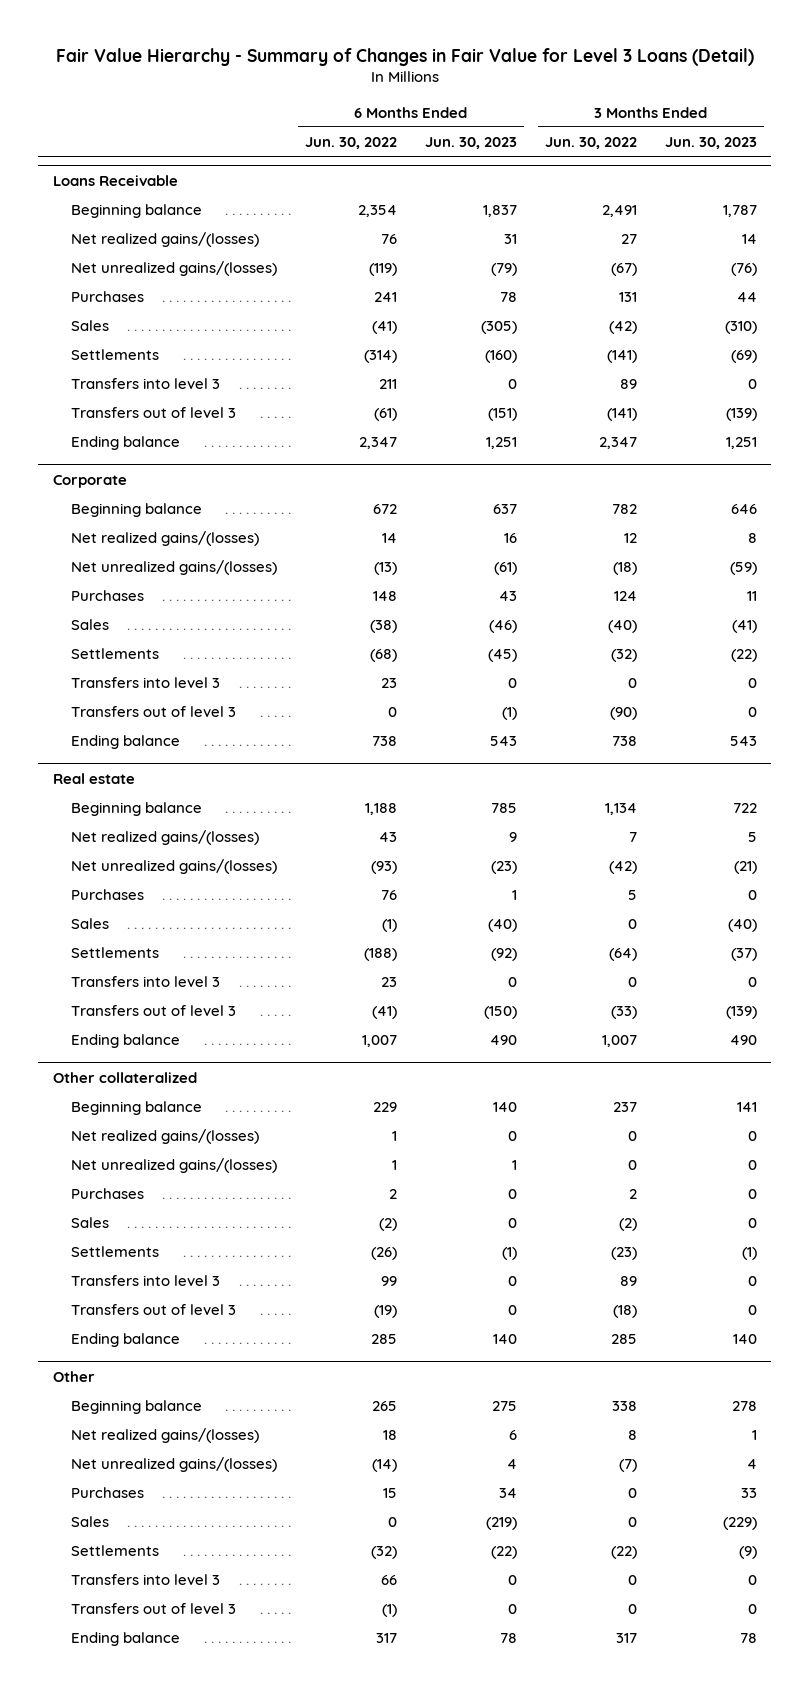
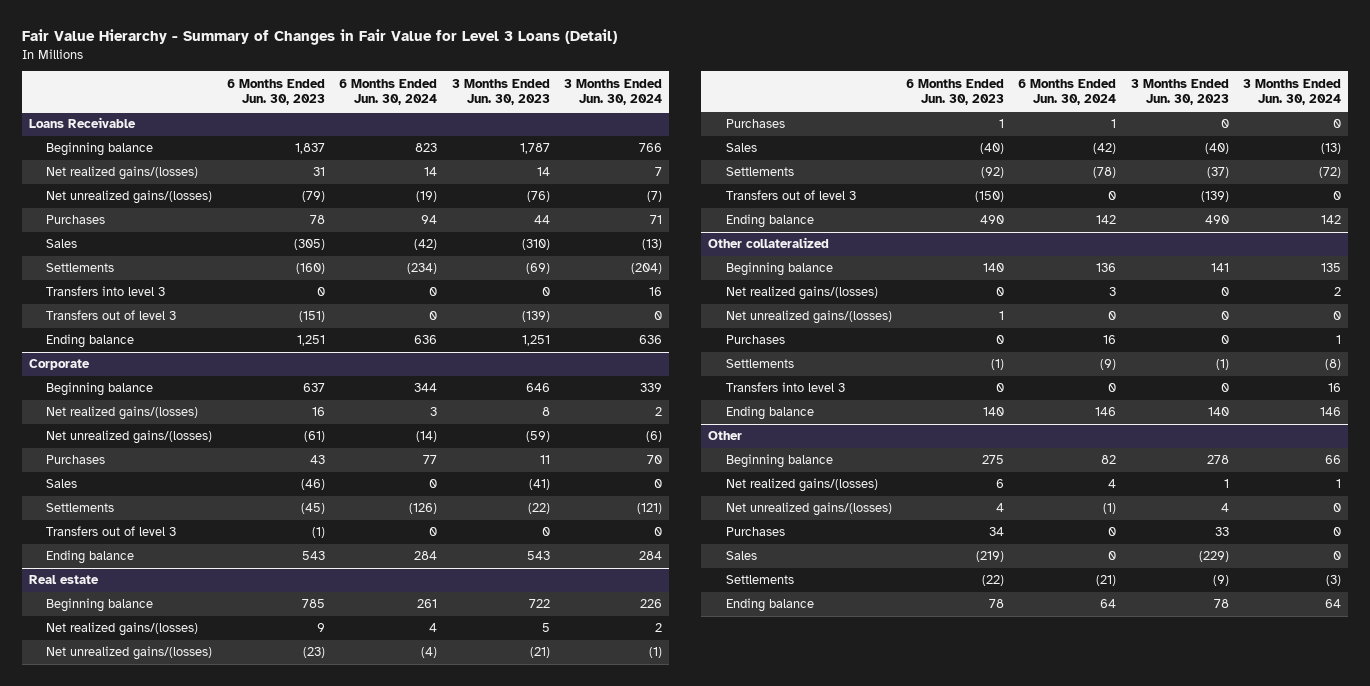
[304,136,397,149] Jun. 30, 2022 -> none
[545,136,638,149] Jun. 30, 2022 -> none
none -> [339,78,438,106] 6 Months Ended Jun. 30, 2024
none -> [563,78,662,106] 3 Months Ended Jun. 30, 2024
[70,677,220,689] Transfers into level 3 -> none
[70,976,220,988] Transfers into level 3 -> none
[70,1217,109,1229] Sales -> none
[70,1304,236,1316] Transfers out of level 3 -> none
[70,1574,220,1586] Transfers into level 3 -> none
[70,1603,236,1615] Transfers out of level 3 -> none

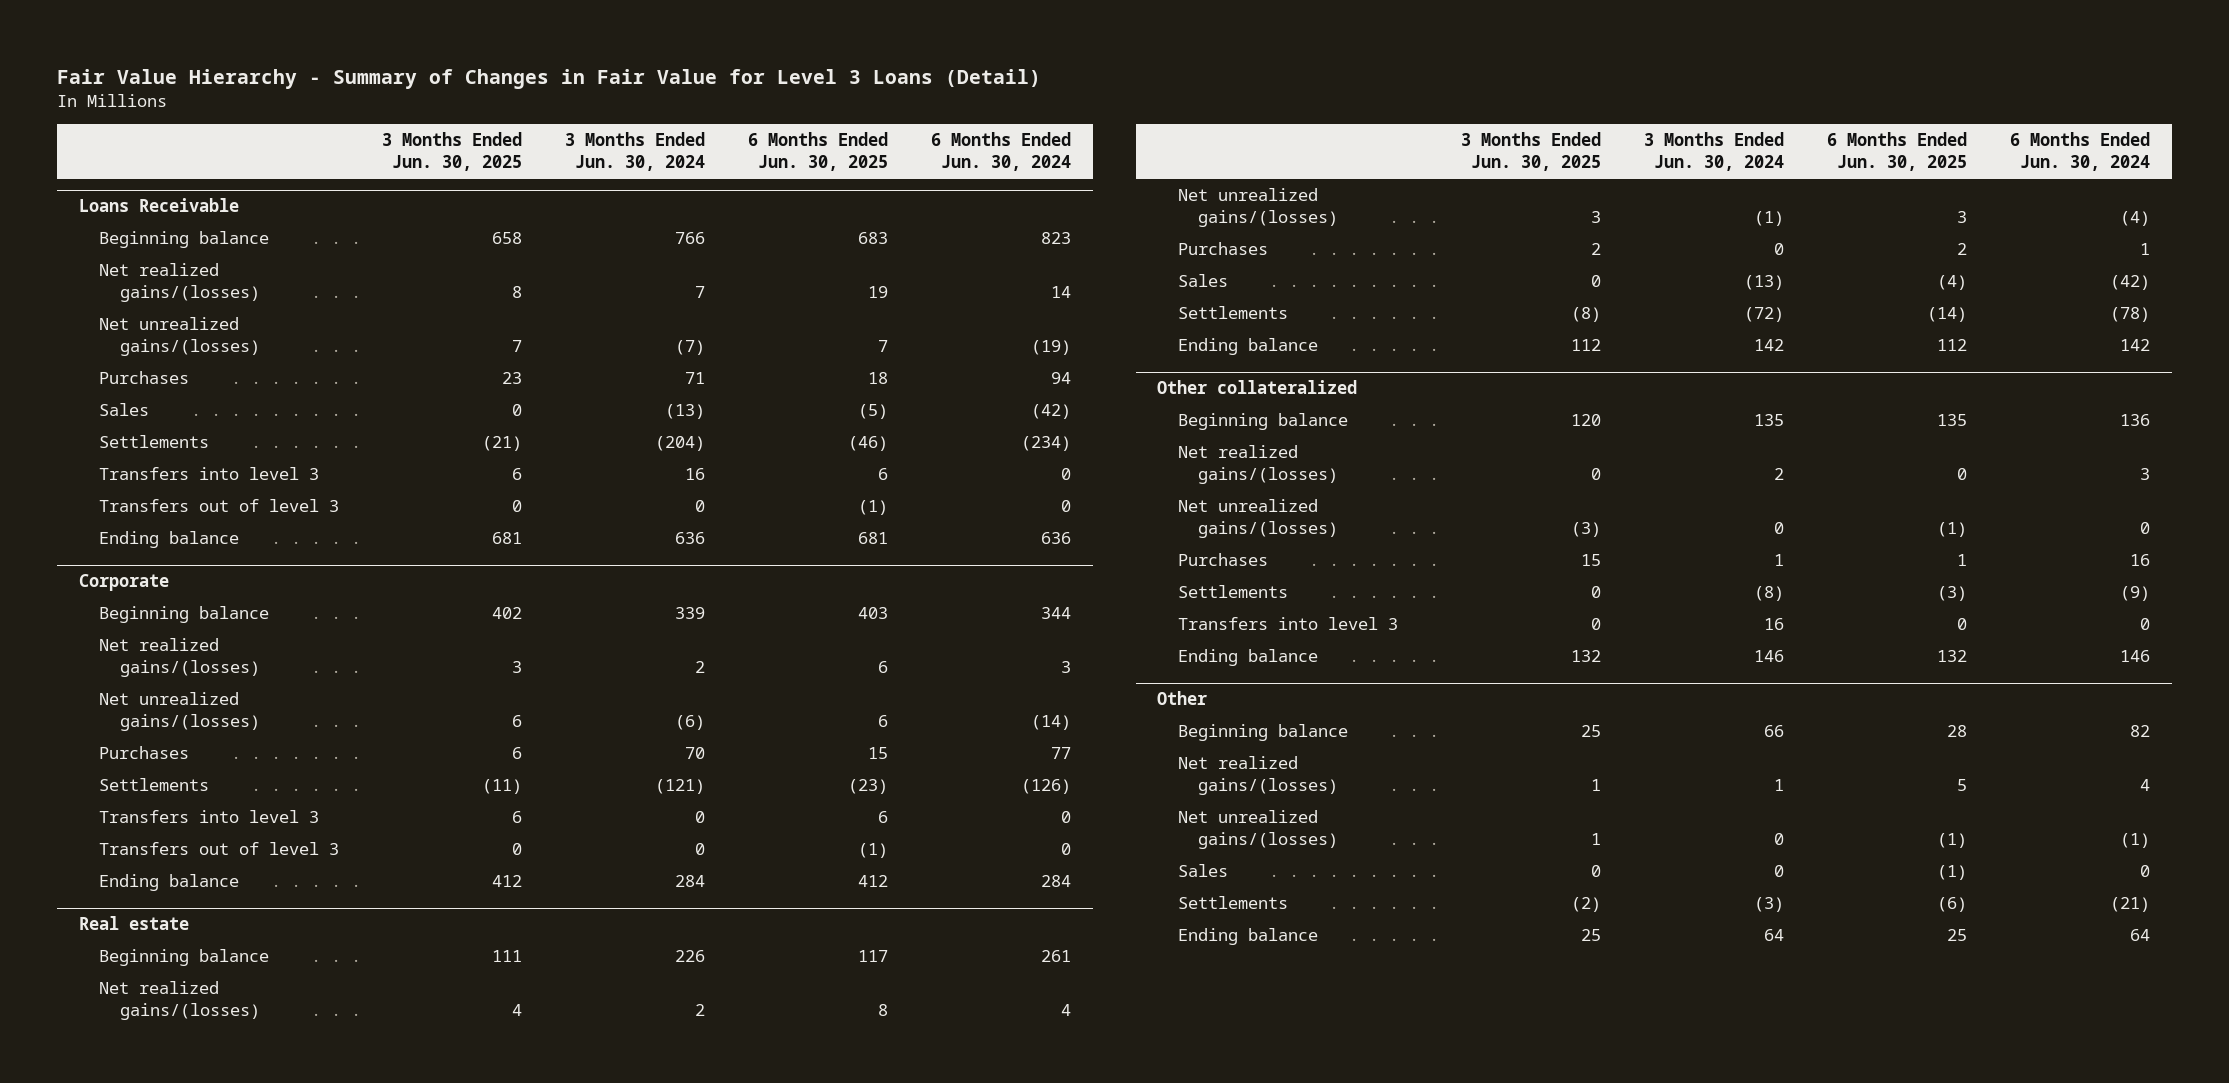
[226,78,325,106] 6 Months Ended Jun. 30, 2023 -> none
[451,78,550,106] 3 Months Ended Jun. 30, 2023 -> none
none -> [382,132,523,172] 3 Months Ended Jun. 30, 2025
none -> [748,132,889,172] 6 Months Ended Jun. 30, 2025
[46,479,78,489] Sales -> none
none -> [99,810,320,824] Transfers into level 3
[725,190,856,201] Transfers out of level 3 -> none
[725,527,785,537] Purchases -> none

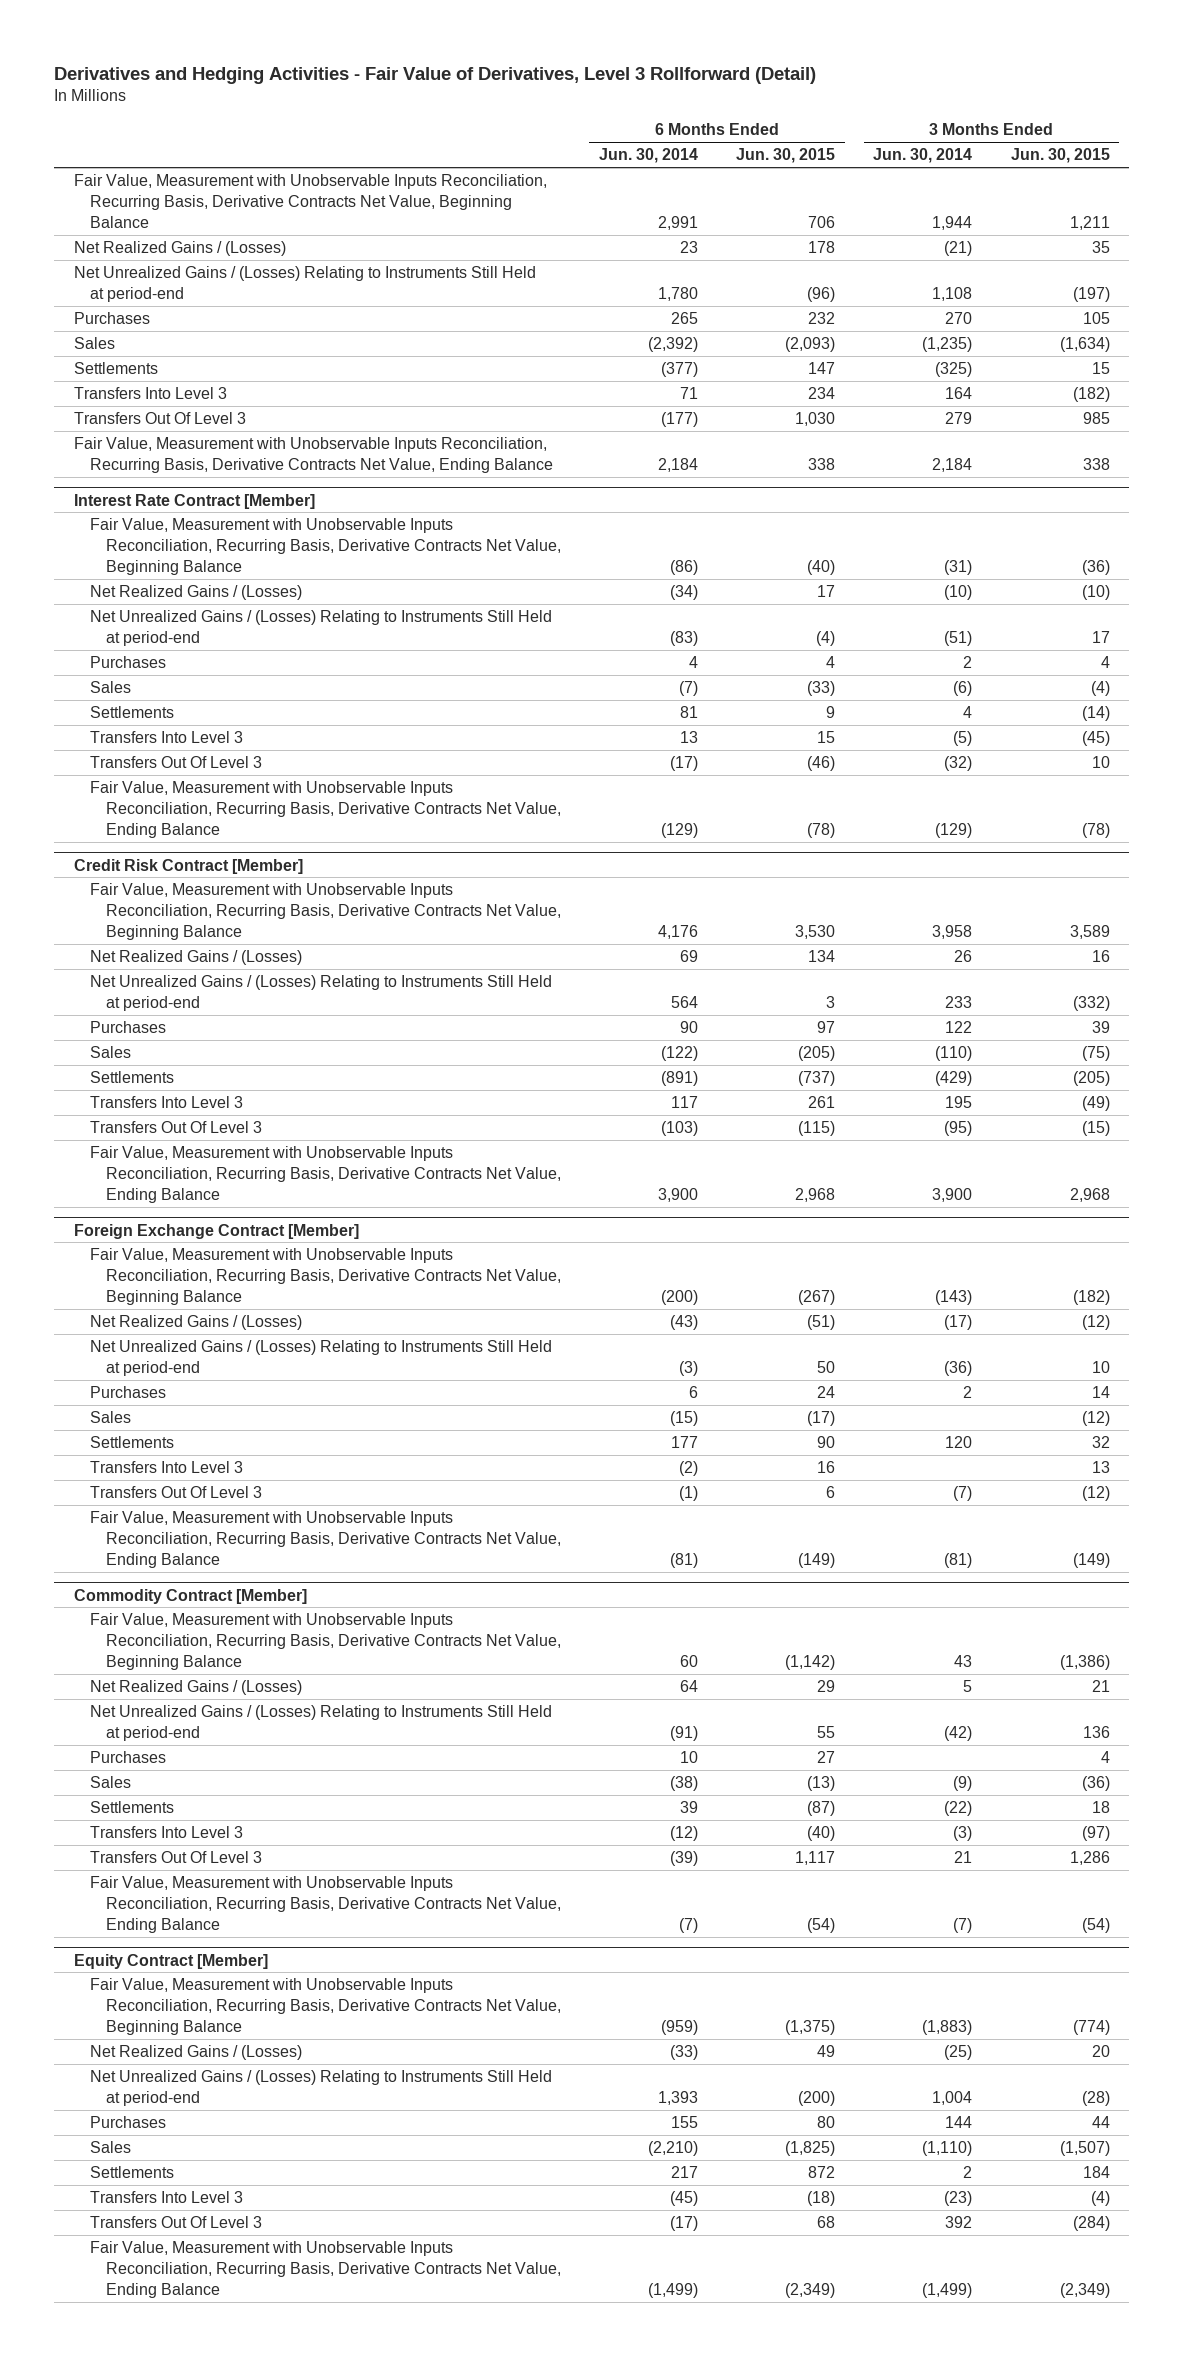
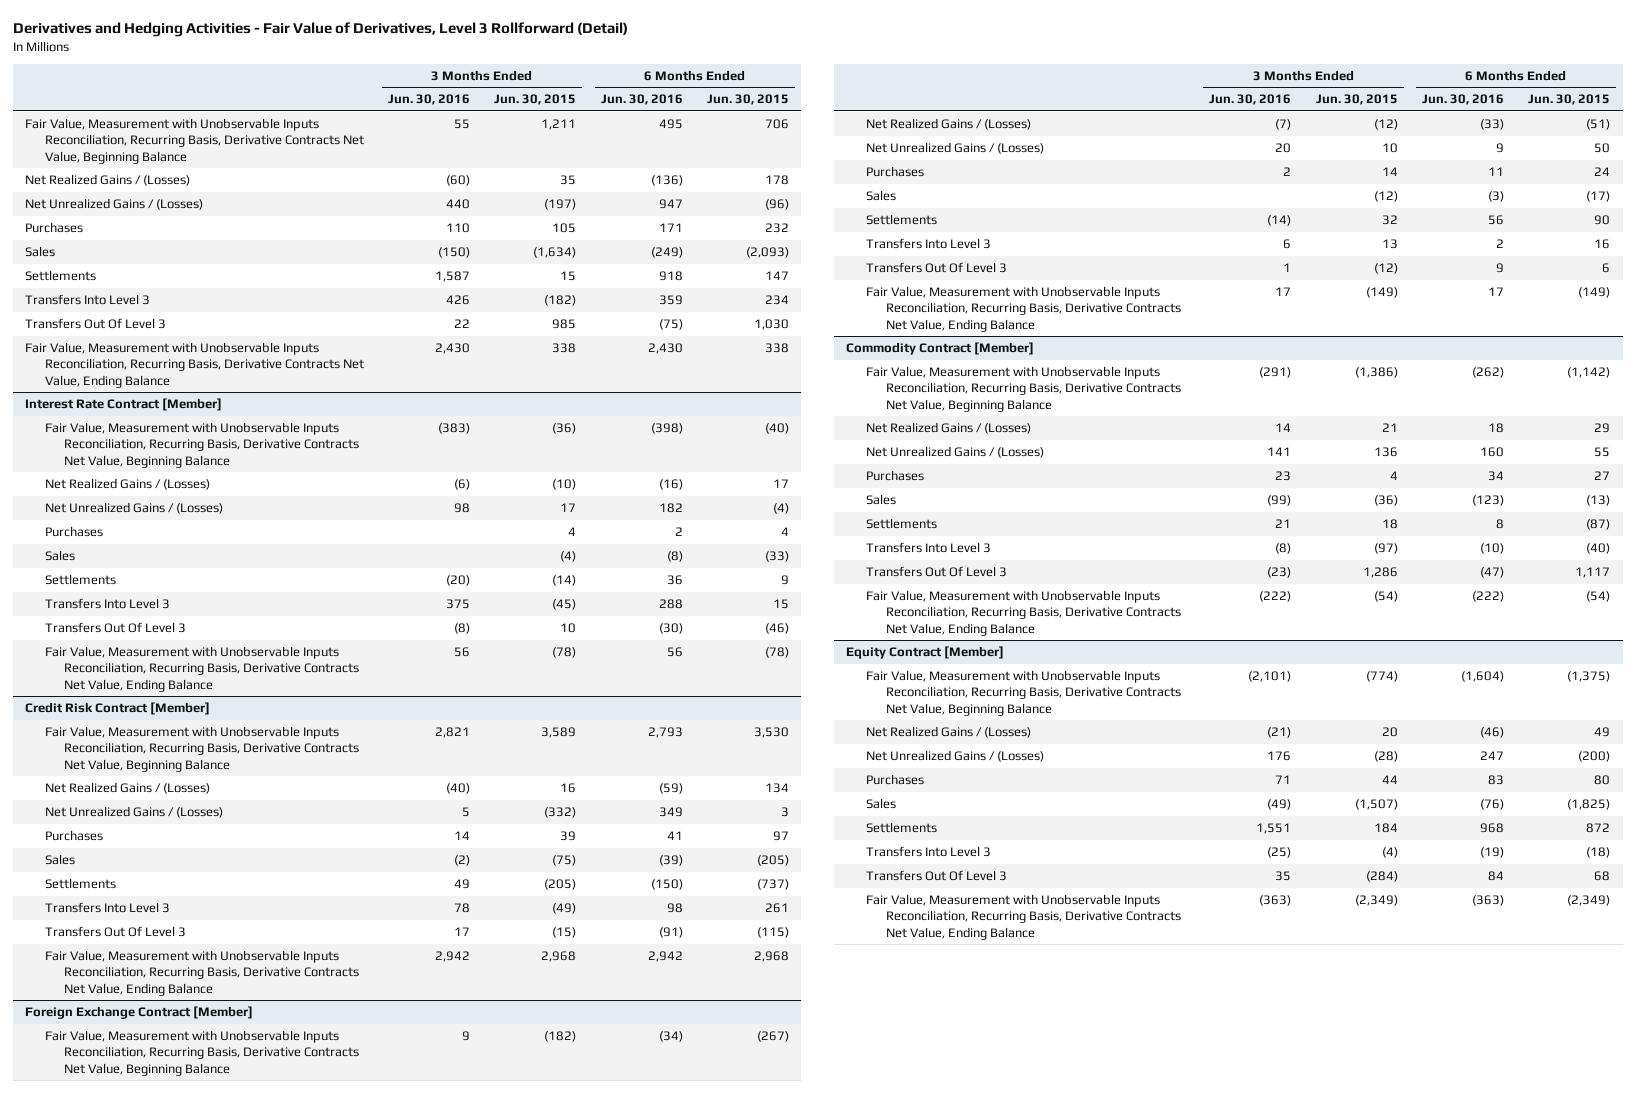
[598,148,698,164] Jun. 30, 2014 -> none
[873,148,973,164] Jun. 30, 2014 -> none
none -> [387,94,470,106] Jun. 30, 2016
none -> [600,94,683,106] Jun. 30, 2016
[73,266,536,302] Net Unrealized Gains / (Losses) Relating to Instruments Still Held at period-end -> [24,198,203,211] Net Unrealized Gains / (Losses)
[89,610,552,646] Net Unrealized Gains / (Losses) Relating to Instruments Still Held at period-end -> [44,502,223,515] Net Unrealized Gains / (Losses)
[89,975,552,1011] Net Unrealized Gains / (Losses) Relating to Instruments Still Held at period-end -> [44,806,223,819] Net Unrealized Gains / (Losses)
[89,1340,552,1376] Net Unrealized Gains / (Losses) Relating to Instruments Still Held at period-end -> [865,142,1044,155] Net Unrealized Gains / (Losses)
[89,1705,552,1741] Net Unrealized Gains / (Losses) Relating to Instruments Still Held at period-end -> [865,446,1044,459] Net Unrealized Gains / (Losses)
[89,2070,552,2106] Net Unrealized Gains / (Losses) Relating to Instruments Still Held at period-end -> [865,750,1044,763] Net Unrealized Gains / (Losses)

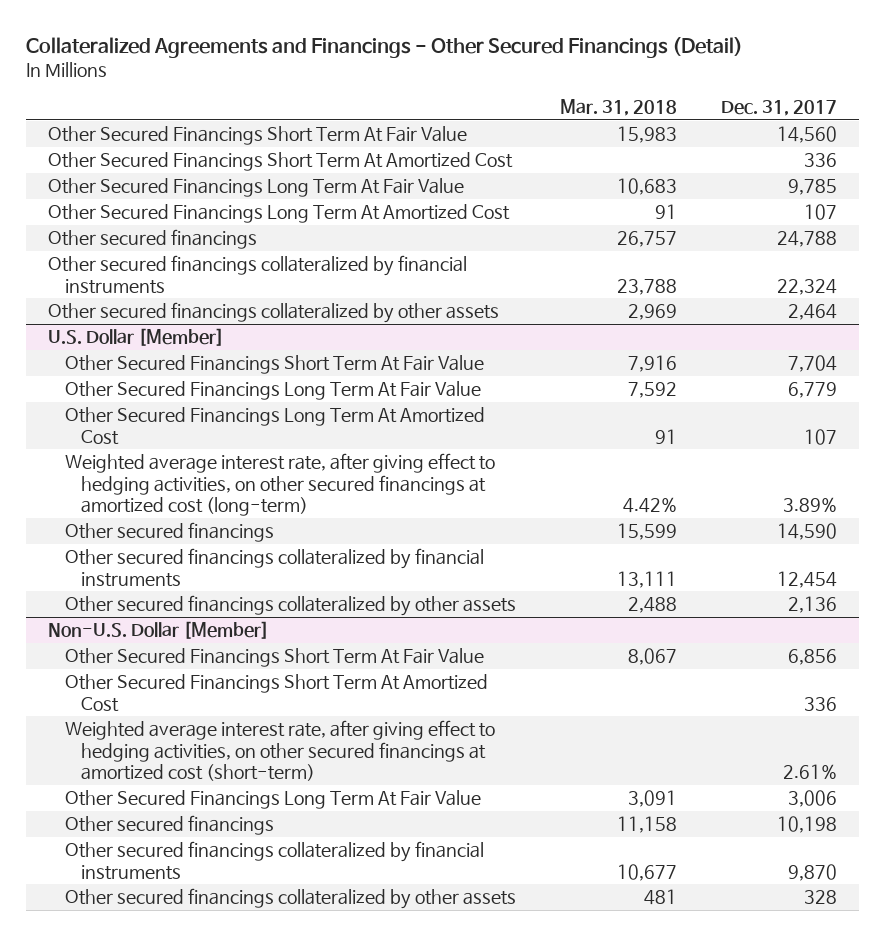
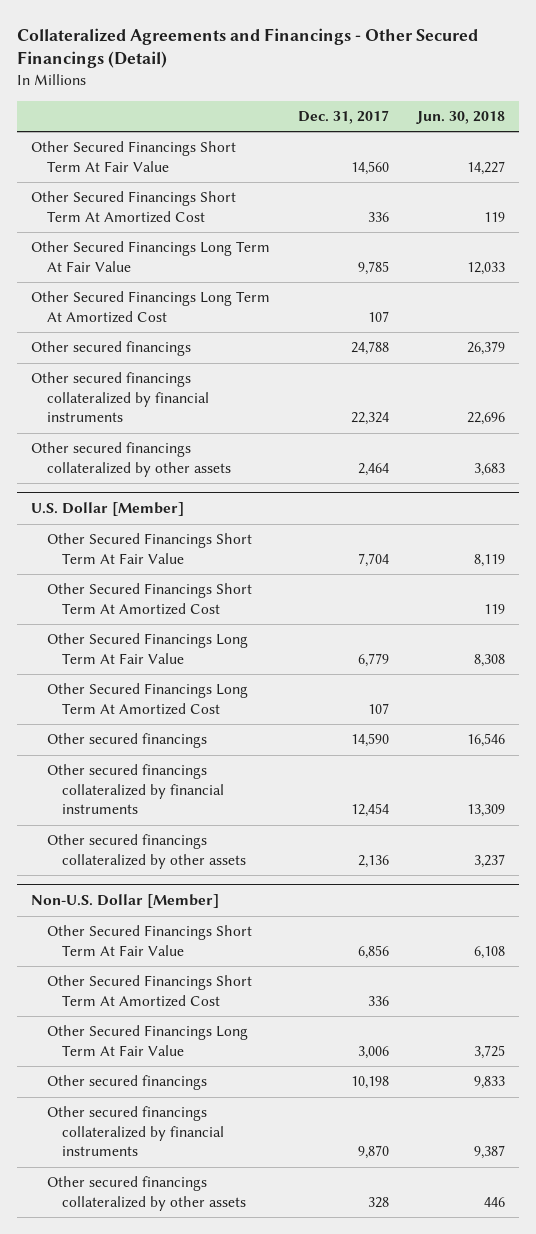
[559,98,677,116] Mar. 31, 2018 -> none
none -> [416,110,506,124] Jun. 30, 2018
none -> [46,583,252,615] Other Secured Financings Short Term At Amortized Cost
[64,453,495,516] Weighted average interest rate, after giving effect to hedging activities, on other secured financings at amortized cost (long-term) -> none
[64,720,495,781] Weighted average interest rate, after giving effect to hedging activities, on other secured financings at amortized cost (short-term) -> none

